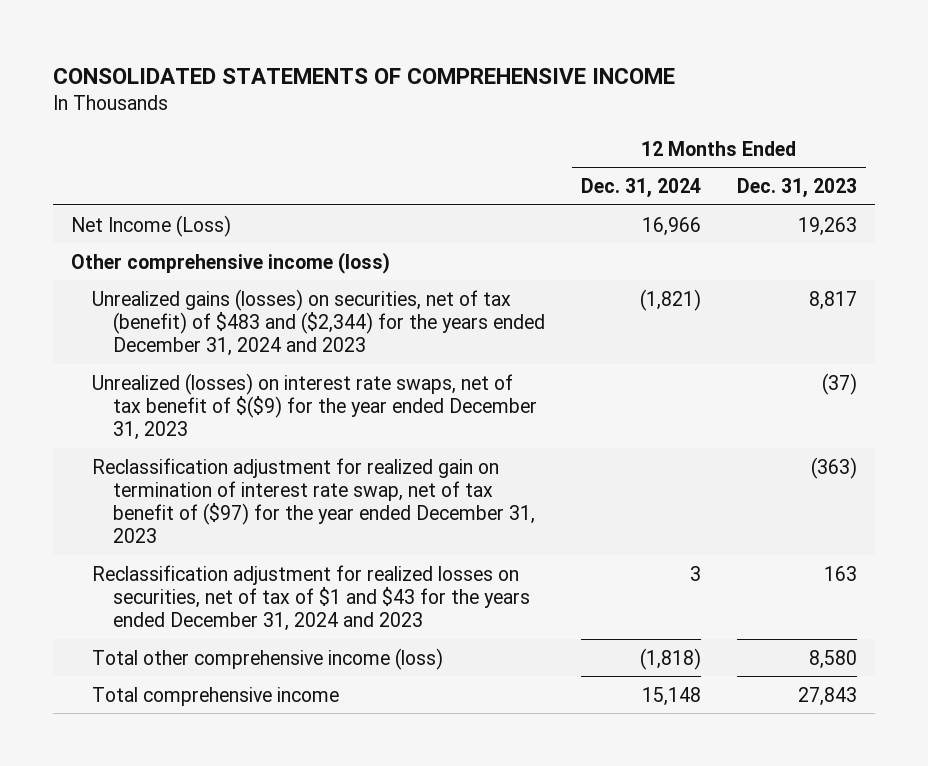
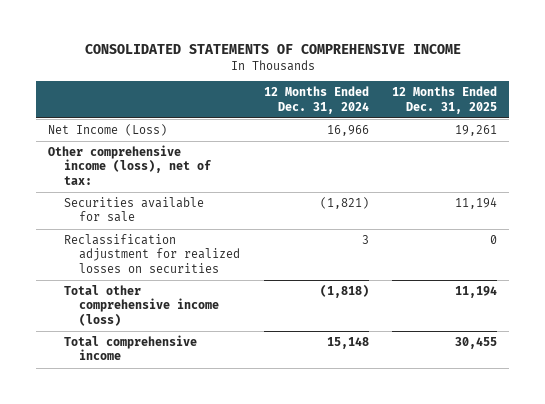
[736,178,857,199] Dec. 31, 2023 -> none
none -> [392,86,498,114] 12 Months Ended Dec. 31, 2025
[92,372,537,441] Unrealized (losses) on interest rate swaps, net of tax benefit of $($9) for the year ended December 31, 2023 -> none
[92,457,535,544] Reclassification adjustment for realized gain on termination of interest rate swap, net of tax benefit of ($97) for the year ended December 31, 2023 -> none
[71,251,391,274] Other comprehensive income (loss) -> [48,145,211,185] Other comprehensive income (loss), net of tax:
[92,288,545,357] Unrealized gains (losses) on securities, net of tax (benefit) of $483 and ($2,344) for the years ended December 31, 2024 and 2023 -> [63,197,204,223] Securities available for sale
[92,564,530,632] Reclassification adjustment for realized losses on securities, net of tax of $1 and $43 for the years ended December 31, 2024 and 2023 -> [63,234,241,273] Reclassification adjustment for realized losses on securities

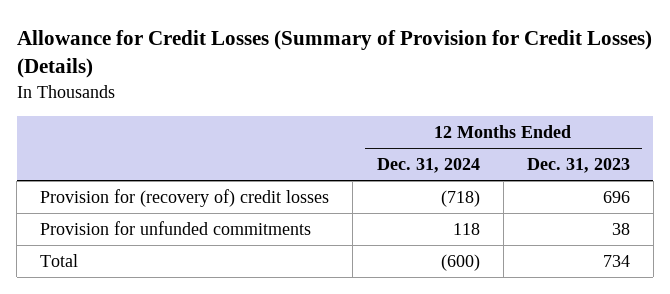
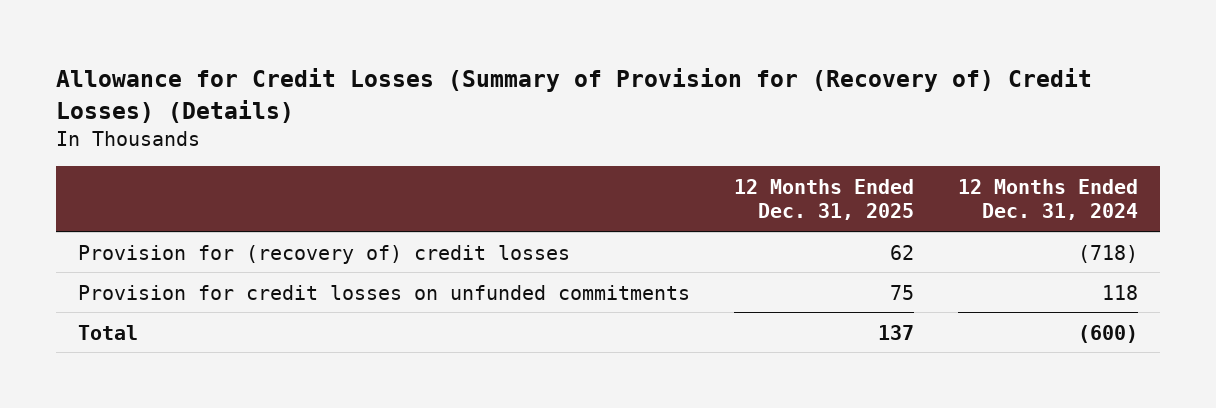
[16,30,652,79] Allowance for Credit Losses (Summary of Provision for Credit Losses) (Details) -> [55,68,1092,123] Allowance for Credit Losses (Summary of Provision for (Recovery of) Credit Losses) (Details)
[526,158,630,174] Dec. 31, 2023 -> none
none -> [734,178,915,221] 12 Months Ended Dec. 31, 2025
[40,220,312,235] Provision for unfunded commitments -> [78,284,691,300] Provision for credit losses on unfunded commitments

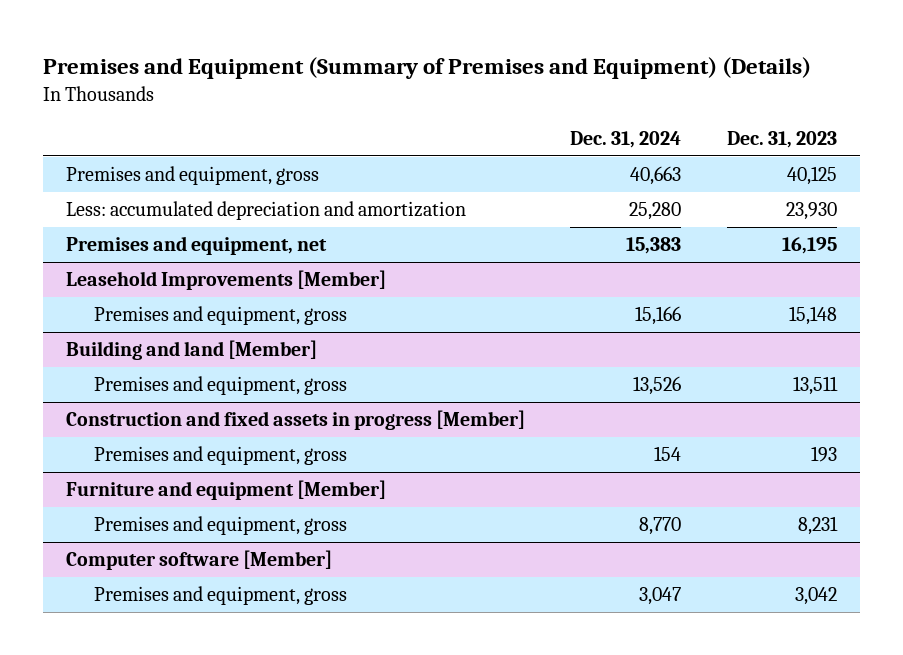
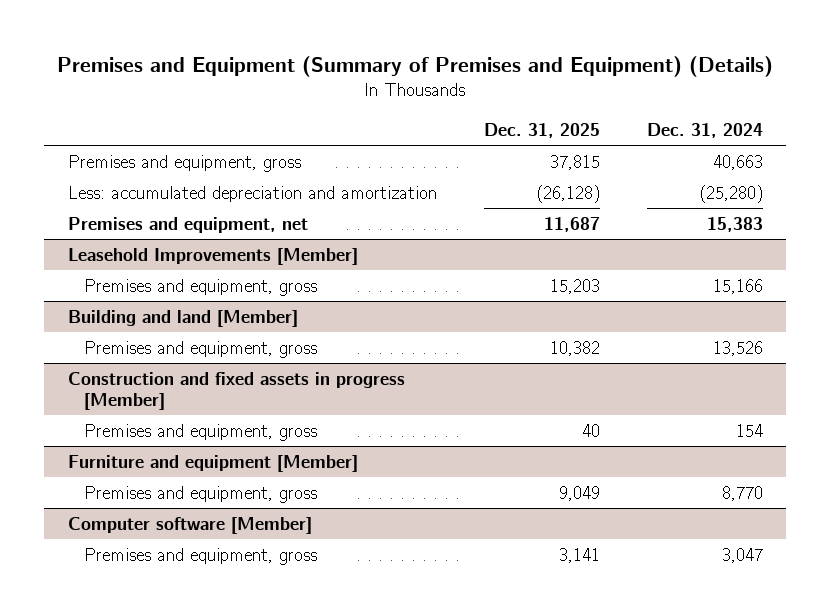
[726,130,837,148] Dec. 31, 2023 -> none
none -> [483,122,600,138] Dec. 31, 2025
[629,202,682,221] 25,280 -> [698,184,763,203] (25,280)

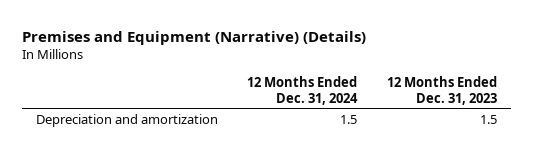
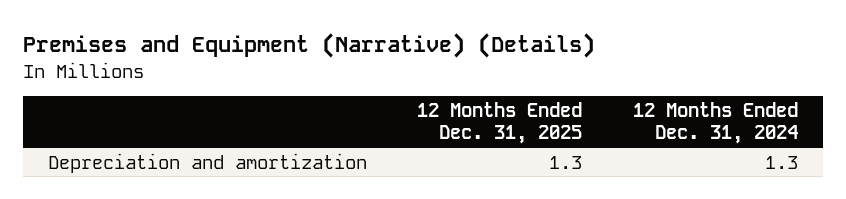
[386,76,497,105] 12 Months Ended Dec. 31, 2023 -> none
none -> [417,102,583,145] 12 Months Ended Dec. 31, 2025
[340,114,358,124] 1.5 -> [764,155,798,169] 1.3

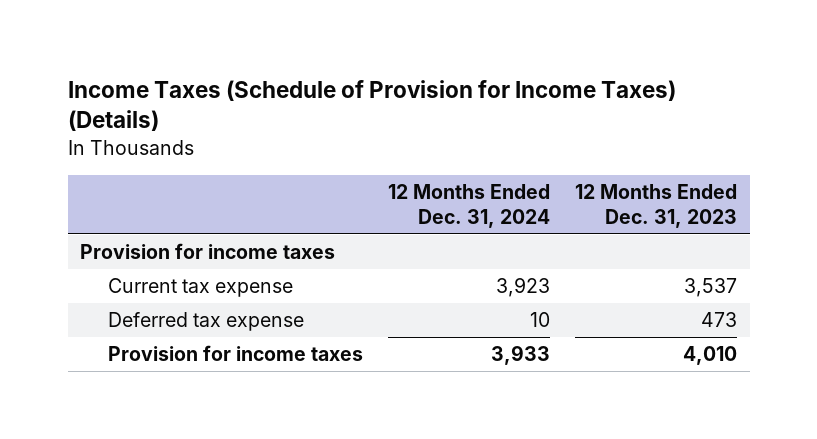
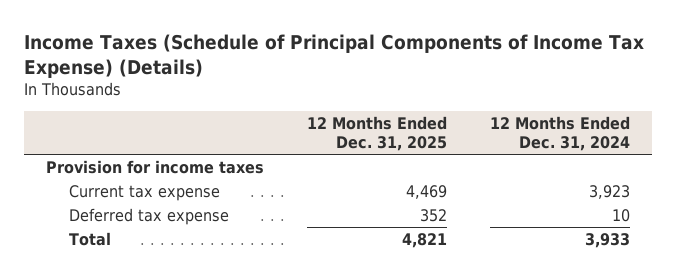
[67,80,676,132] Income Taxes (Schedule of Provision for Income Taxes) (Details) -> [24,33,645,78] Income Taxes (Schedule of Principal Components of Income Tax Expense) (Details)
[575,183,738,228] 12 Months Ended Dec. 31, 2023 -> none
none -> [306,115,447,152] 12 Months Ended Dec. 31, 2025
[107,345,363,362] Provision for income taxes -> [69,231,112,246] Total

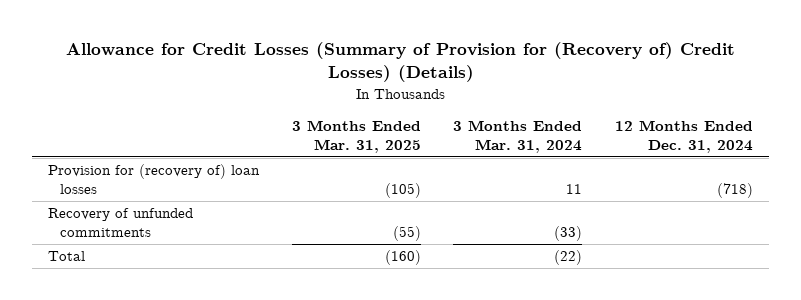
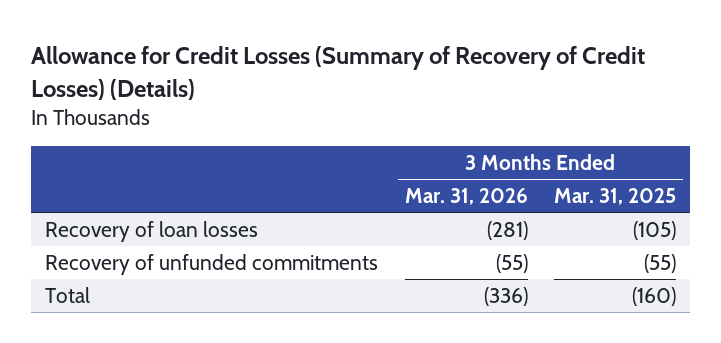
[65,42,735,83] Allowance for Credit Losses (Summary of Provision for (Recovery of) Credit Losses) (Details) -> [31,46,646,100] Allowance for Credit Losses (Summary of Recovery of Credit Losses) (Details)
[453,119,583,153] 3 Months Ended Mar. 31, 2024 -> none
[615,119,754,153] 12 Months Ended Dec. 31, 2024 -> none
none -> [404,187,528,205] Mar. 31, 2026
[48,164,261,195] Provision for (recovery of) loan losses -> [44,220,258,242] Recovery of loan losses

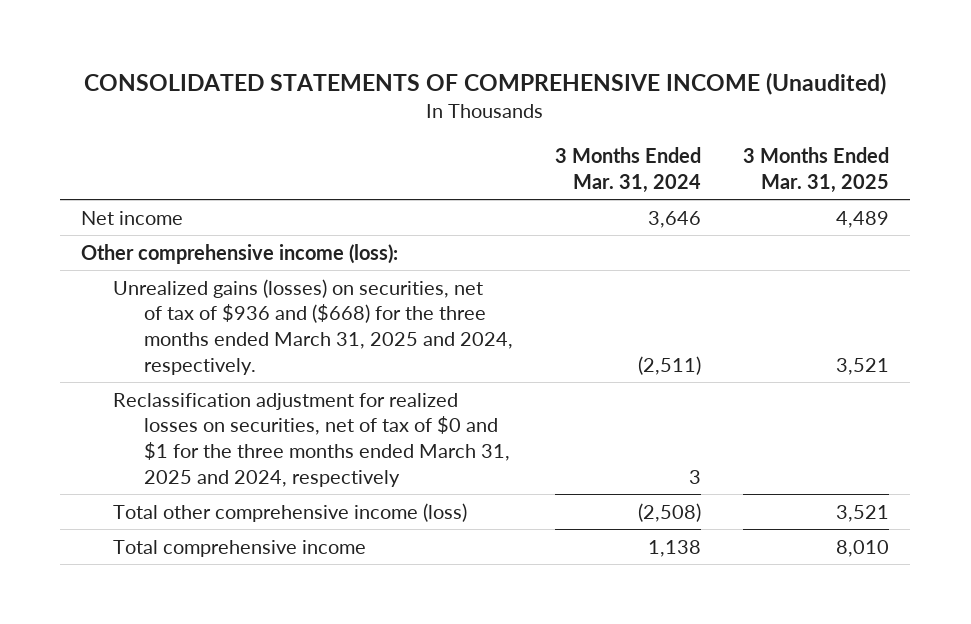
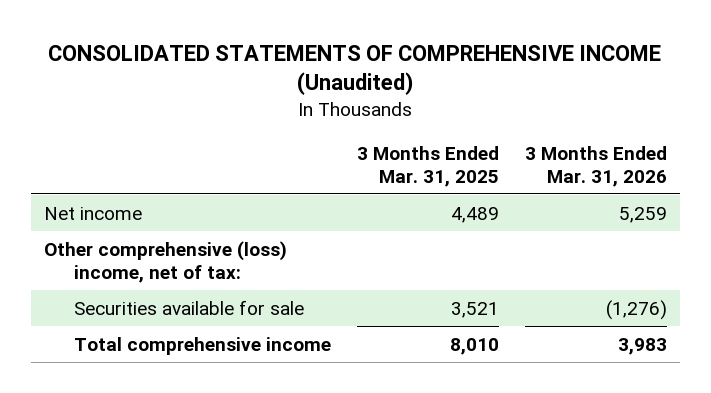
[555,147,702,193] 3 Months Ended Mar. 31, 2024 -> none
none -> [524,145,667,187] 3 Months Ended Mar. 31, 2026
[112,392,510,487] Reclassification adjustment for realized losses on securities, net of tax of $0 and $1 for the three months ended March 31, 2025 and 2024, respectively -> none
[112,502,467,522] Total other comprehensive income (loss) -> none
[81,243,399,264] Other comprehensive income (loss): -> [43,240,287,283] Other comprehensive (loss) income, net of tax:
[112,278,513,375] Unrealized gains (losses) on securities, net of tax of $936 and ($668) for the three months ended March 31, 2025 and 2024, respectively. -> [73,299,304,315] Securities available for sale

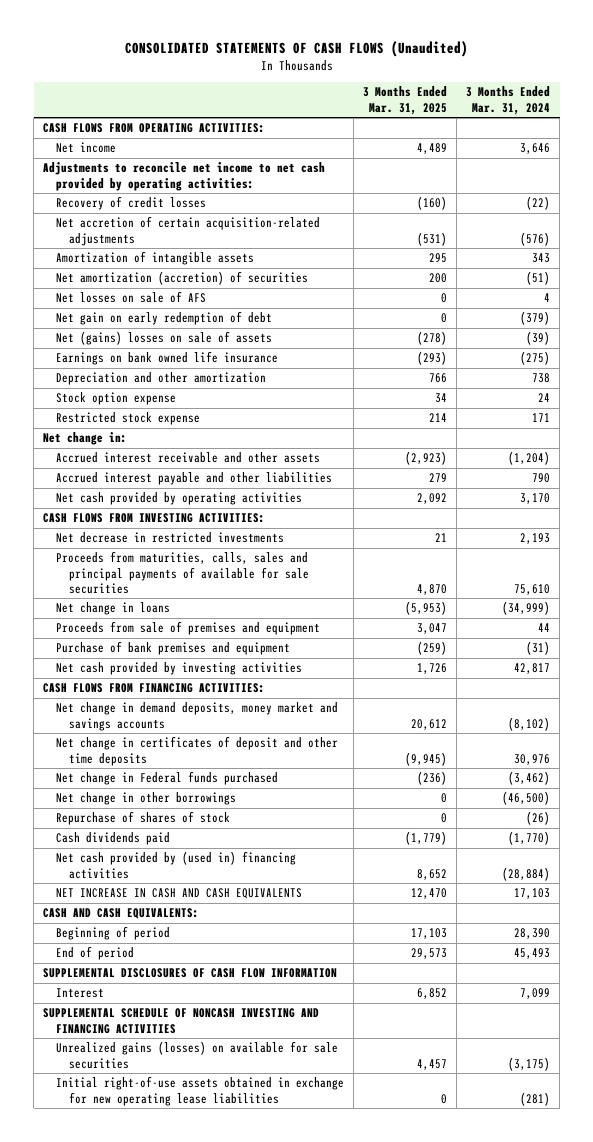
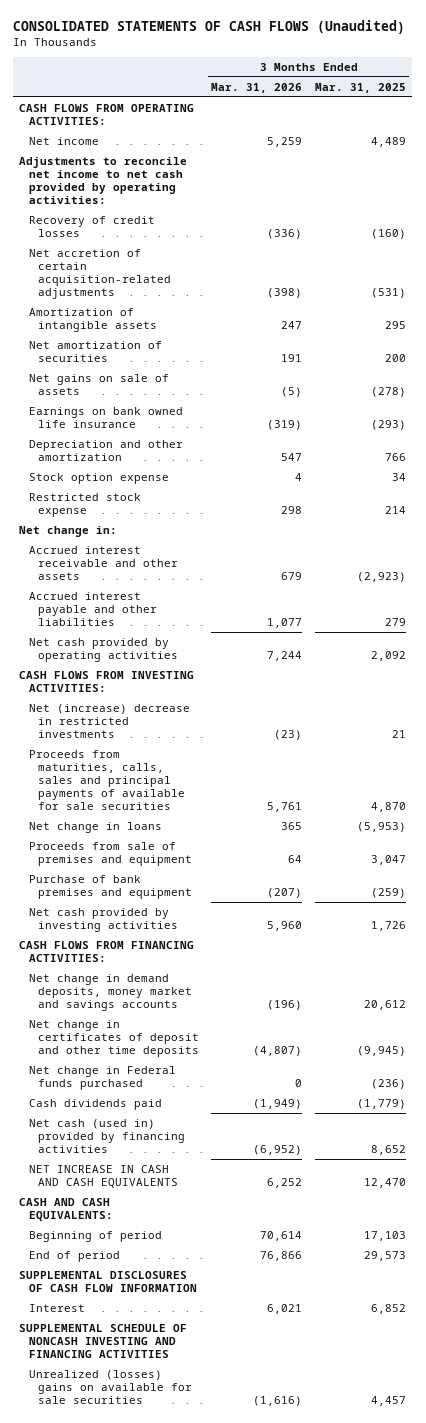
[466,86,551,115] 3 Months Ended Mar. 31, 2024 -> none
none -> [211,82,303,93] Mar. 31, 2026
[56,291,207,304] Net losses on sale of AFS -> none
[56,311,273,326] Net gain on early redemption of debt -> none
[56,271,309,286] Net amortization (accretion) of securities -> [28,340,162,363] Net amortization of securities
[56,331,273,346] Net (gains) losses on sale of assets -> [28,373,169,396] Net gains on sale of assets
[56,532,285,544] Net decrease in restricted investments -> [28,703,190,739] Net (increase) decrease in restricted investments
[56,792,237,806] Net change in other borrowings -> none
[56,811,231,826] Repurchase of shares of stock -> none
[56,851,297,879] Net cash provided by (used in) financing activities -> [28,1118,185,1154] Net cash (used in) provided by financing activities
[56,1076,345,1106] Initial right-of-use assets obtained in exchange for new operating lease liabilities -> none
[56,1041,339,1069] Unrealized gains (losses) on available for sale securities -> [28,1369,192,1405] Unrealized (losses) gains on available for sale securities

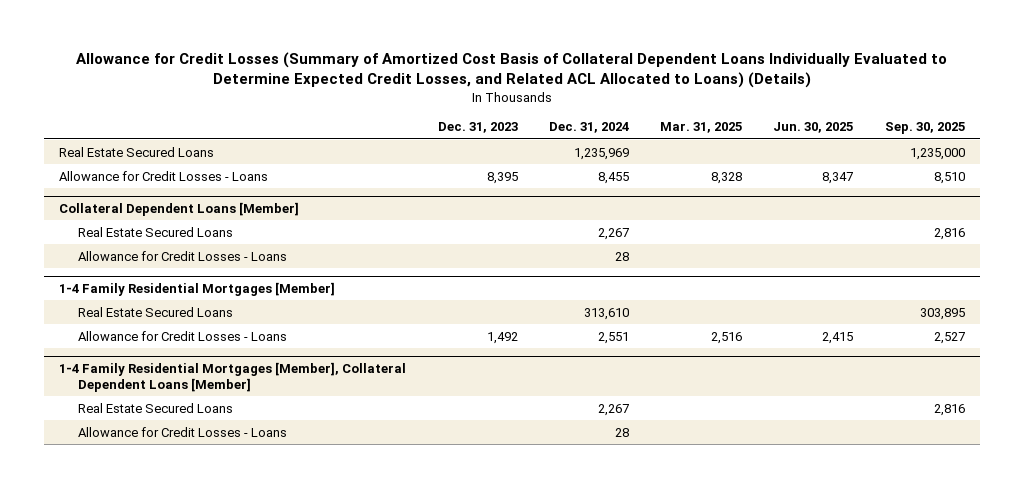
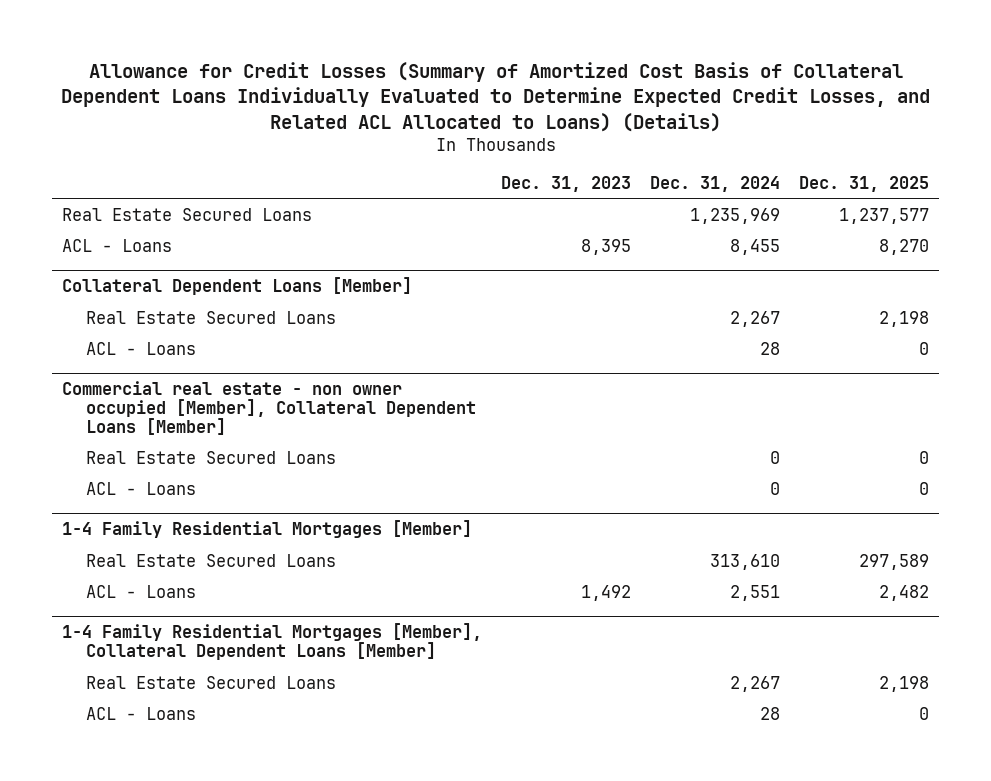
[660,122,743,134] Mar. 31, 2025 -> none
[773,122,854,134] Jun. 30, 2025 -> none
[884,122,965,135] Sep. 30, 2025 -> none
none -> [799,175,930,192] Dec. 31, 2025
[59,170,269,181] Allowance for Credit Losses - Loans -> [62,238,173,252] ACL - Loans
[78,250,288,261] Allowance for Credit Losses - Loans -> [86,341,197,355] ACL - Loans
none -> [62,381,477,435] Commercial real estate - non owner occupied [Member], Collateral Dependent Loans [Member]
none -> [86,450,337,464] Real Estate Secured Loans
none -> [86,481,197,495] ACL - Loans
[78,330,288,341] Allowance for Credit Losses - Loans -> [86,584,197,598] ACL - Loans
[78,426,288,437] Allowance for Credit Losses - Loans -> [86,706,197,720] ACL - Loans

